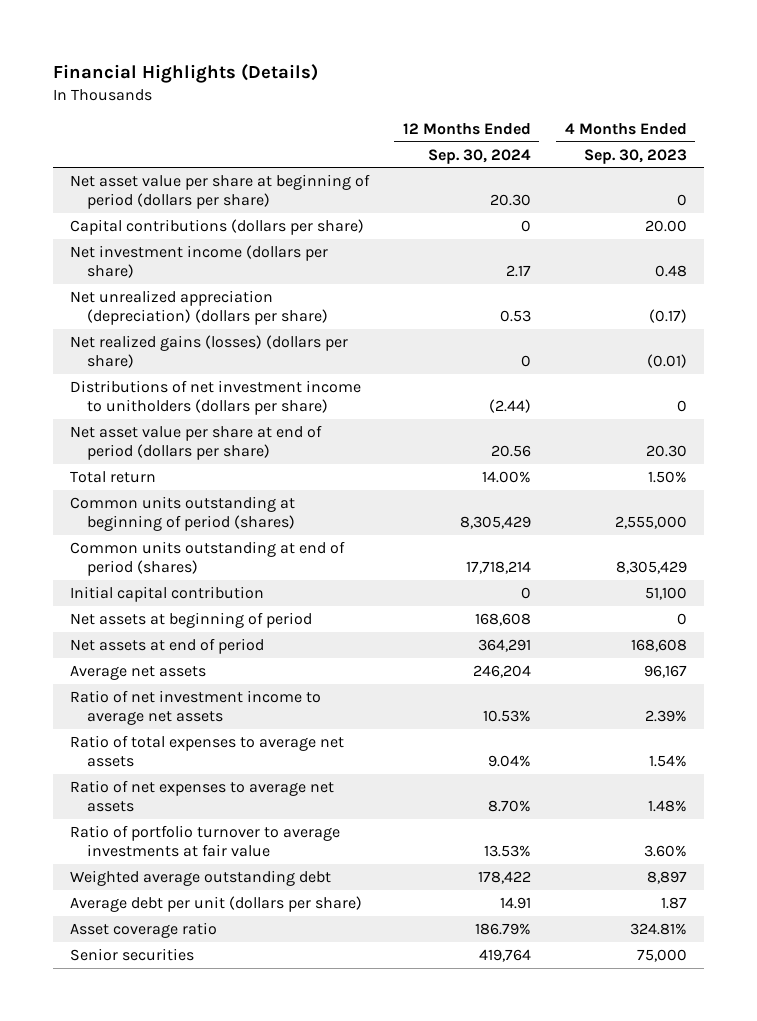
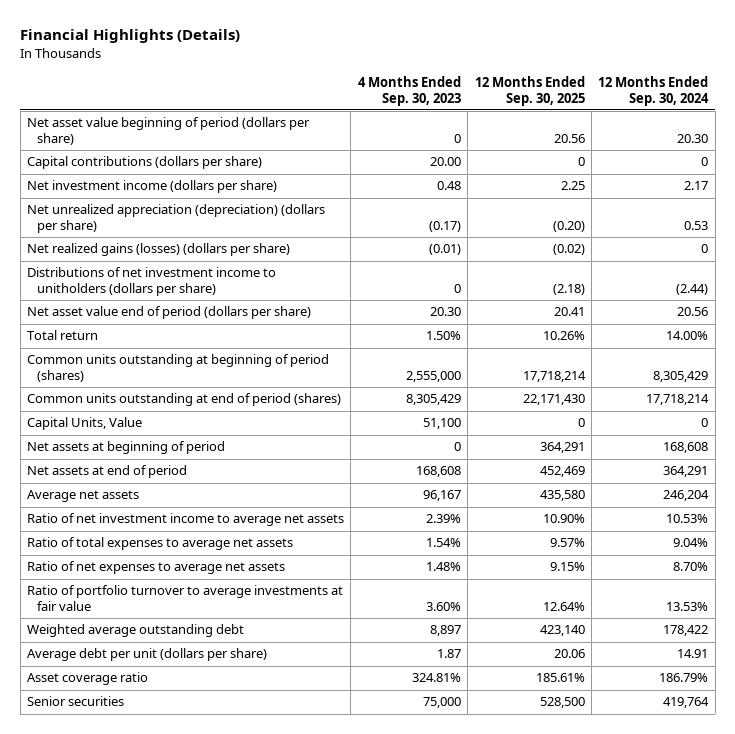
none -> [474,75,585,106] 12 Months Ended Sep. 30, 2025
[69,173,370,209] Net asset value per share at beginning of period (dollars per share) -> [27,117,311,146] Net asset value beginning of period (dollars per share)
[69,424,322,460] Net asset value per share at end of period (dollars per share) -> [27,306,312,320] Net asset value end of period (dollars per share)
[69,585,264,602] Initial capital contribution -> [27,417,143,431] Capital Units, Value

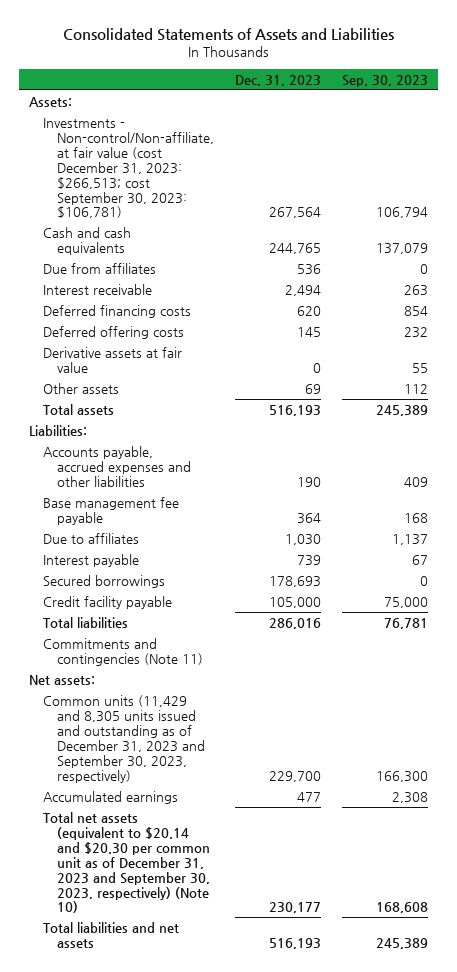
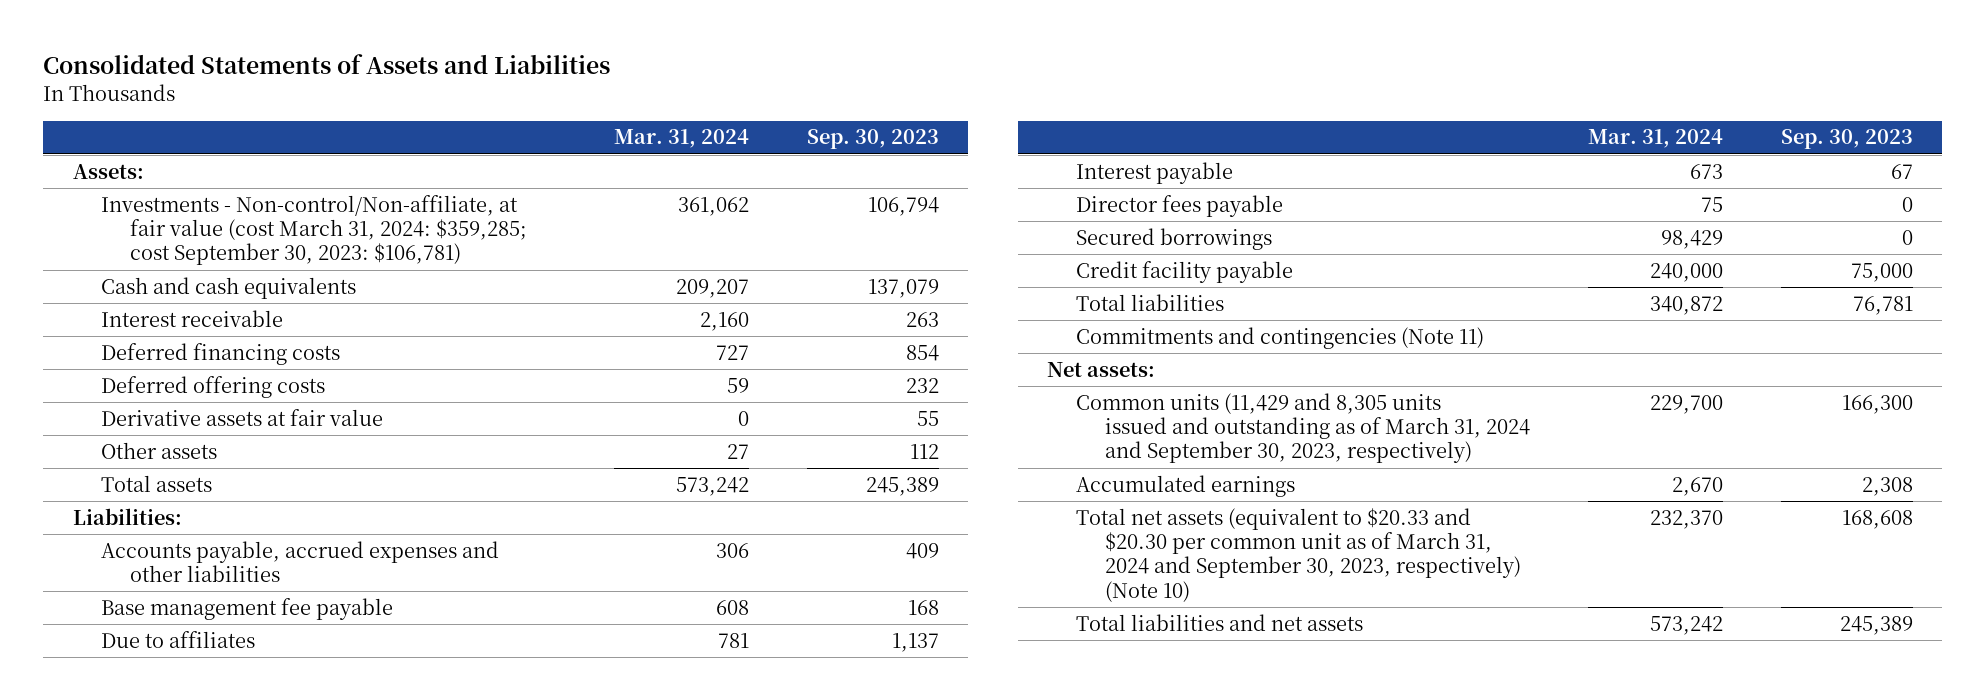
[235,74,322,86] Dec. 31, 2023 -> none
none -> [613,129,749,149] Mar. 31, 2024
[43,117,215,219] Investments - Non-control/Non-affiliate, at fair value (cost December 31, 2023: $266,513; cost September 30, 2023: $106,781) -> [101,194,528,266] Investments - Non-control/Non-affiliate, at fair value (cost March 31, 2024: $359,285; cost September 30, 2023: $106,781)
[43,262,157,274] Due from affiliates -> none
none -> [1075,194,1283,217] Director fees payable
[43,694,206,783] Common units (11,429 and 8,305 units issued and outstanding as of December 31, 2023 and September 30, 2023, respectively) -> [1075,392,1530,464] Common units (11,429 and 8,305 units issued and outstanding as of March 31, 2024 and September 30, 2023, respectively)
[43,811,211,914] Total net assets (equivalent to $20.14 and $20.30 per common unit as of December 31, 2023 and September 30, 2023, respectively) (Note 10) -> [1075,507,1521,602] Total net assets (equivalent to $20.33 and $20.30 per common unit as of March 31, 2024 and September 30, 2023, respectively) (Note 10)

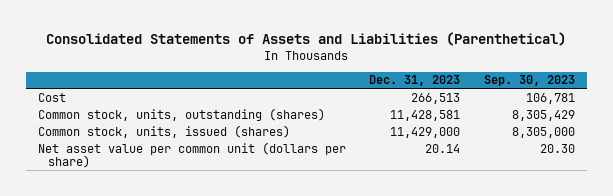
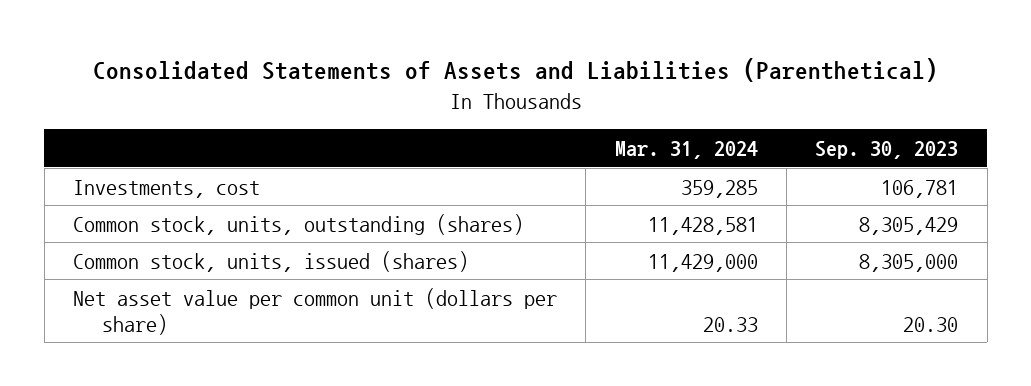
[369,75,461,87] Dec. 31, 2023 -> none
none -> [614,140,758,159] Mar. 31, 2024
[38,92,67,102] Cost -> [73,179,261,198] Investments, cost

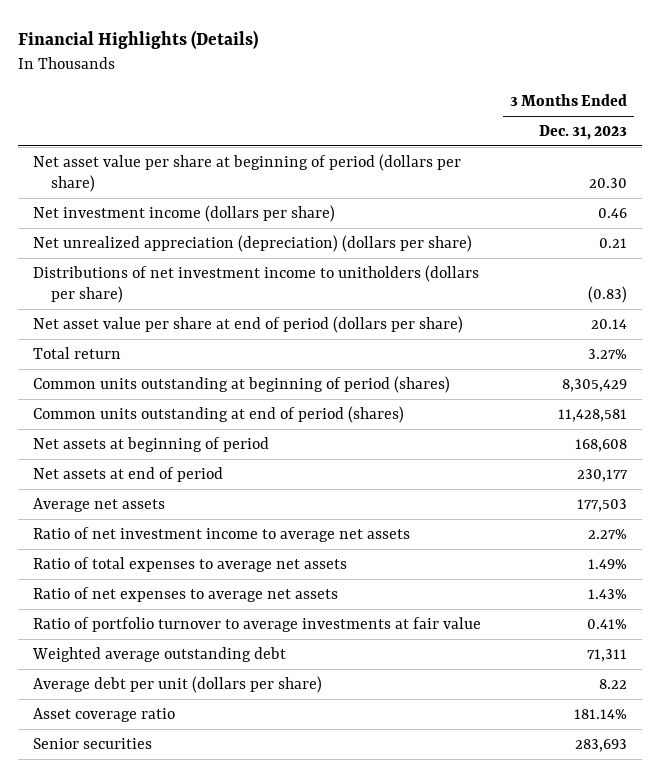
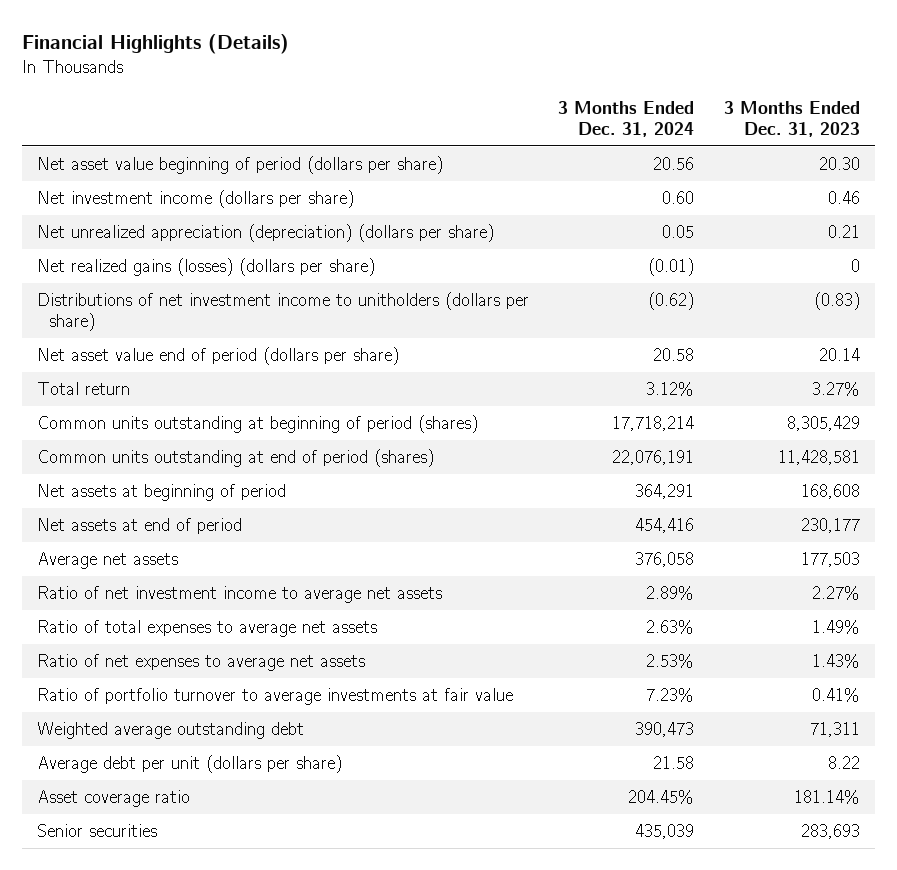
none -> [558,100,695,137] 3 Months Ended Dec. 31, 2024
[32,153,461,193] Net asset value per share at beginning of period (dollars per share) -> [36,156,443,175] Net asset value beginning of period (dollars per share)
none -> [36,258,375,277] Net realized gains (losses) (dollars per share)
[32,315,463,333] Net asset value per share at end of period (dollars per share) -> [36,347,399,366] Net asset value end of period (dollars per share)

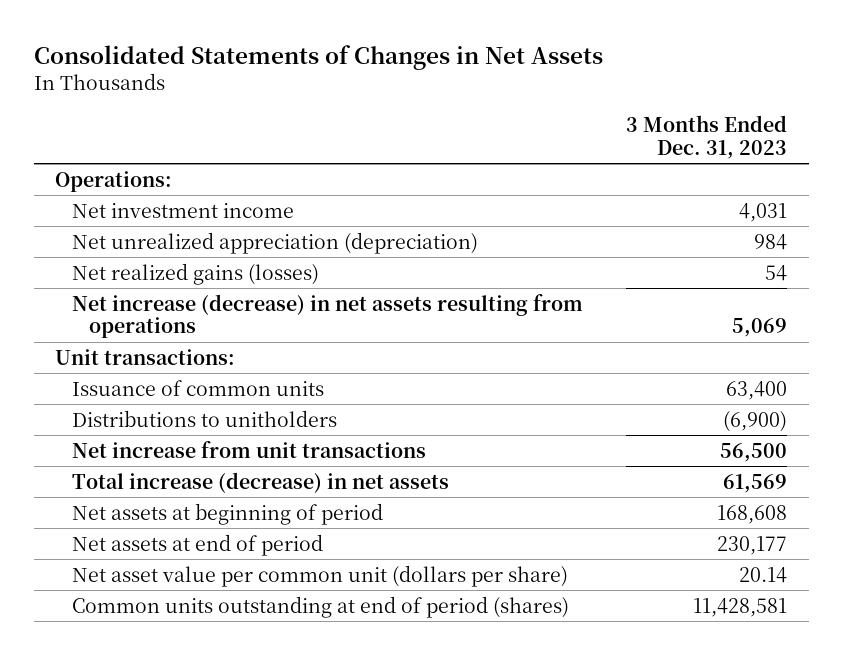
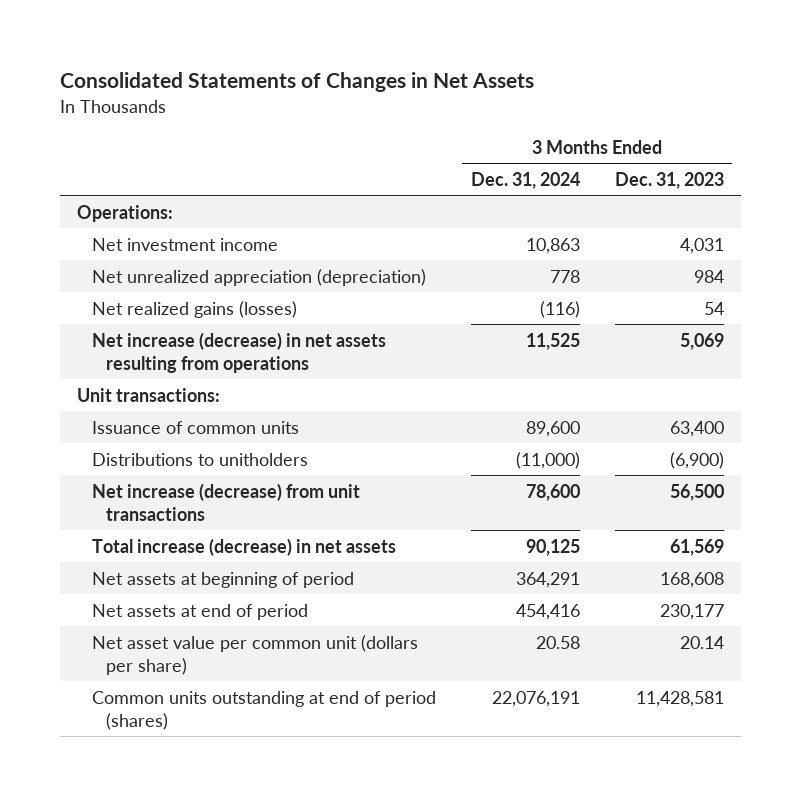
none -> [470,171,580,189] Dec. 31, 2024
[72,440,427,458] Net increase from unit transactions -> [91,482,360,521] Net increase (decrease) from unit transactions

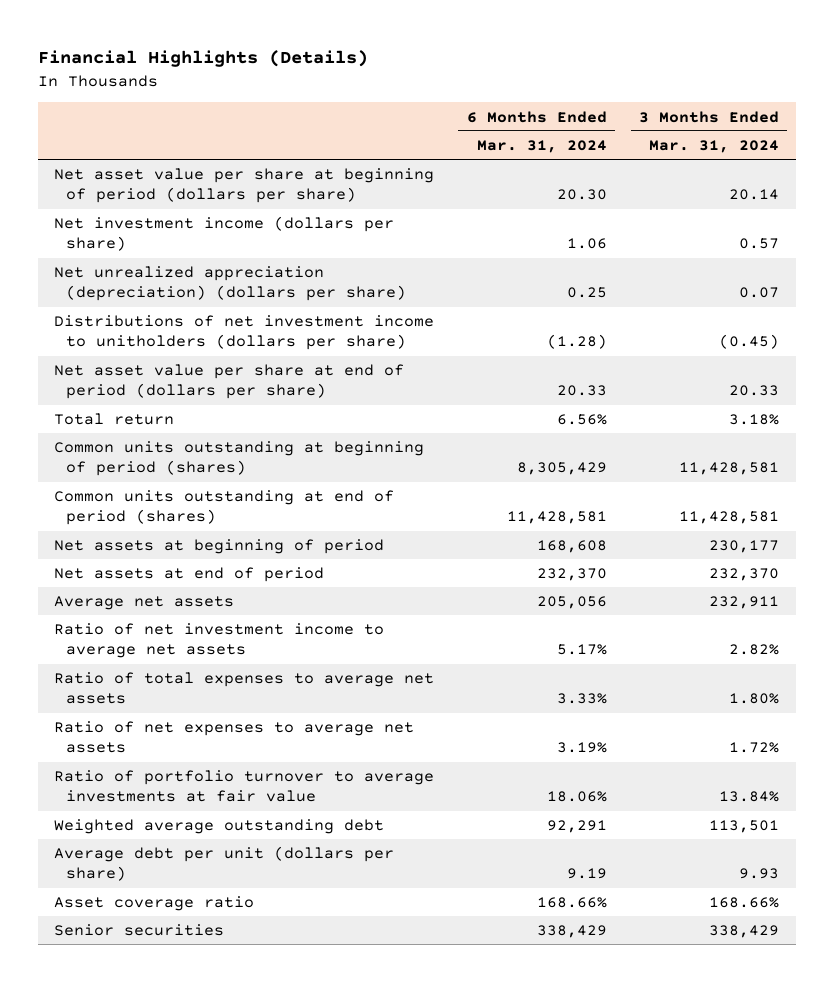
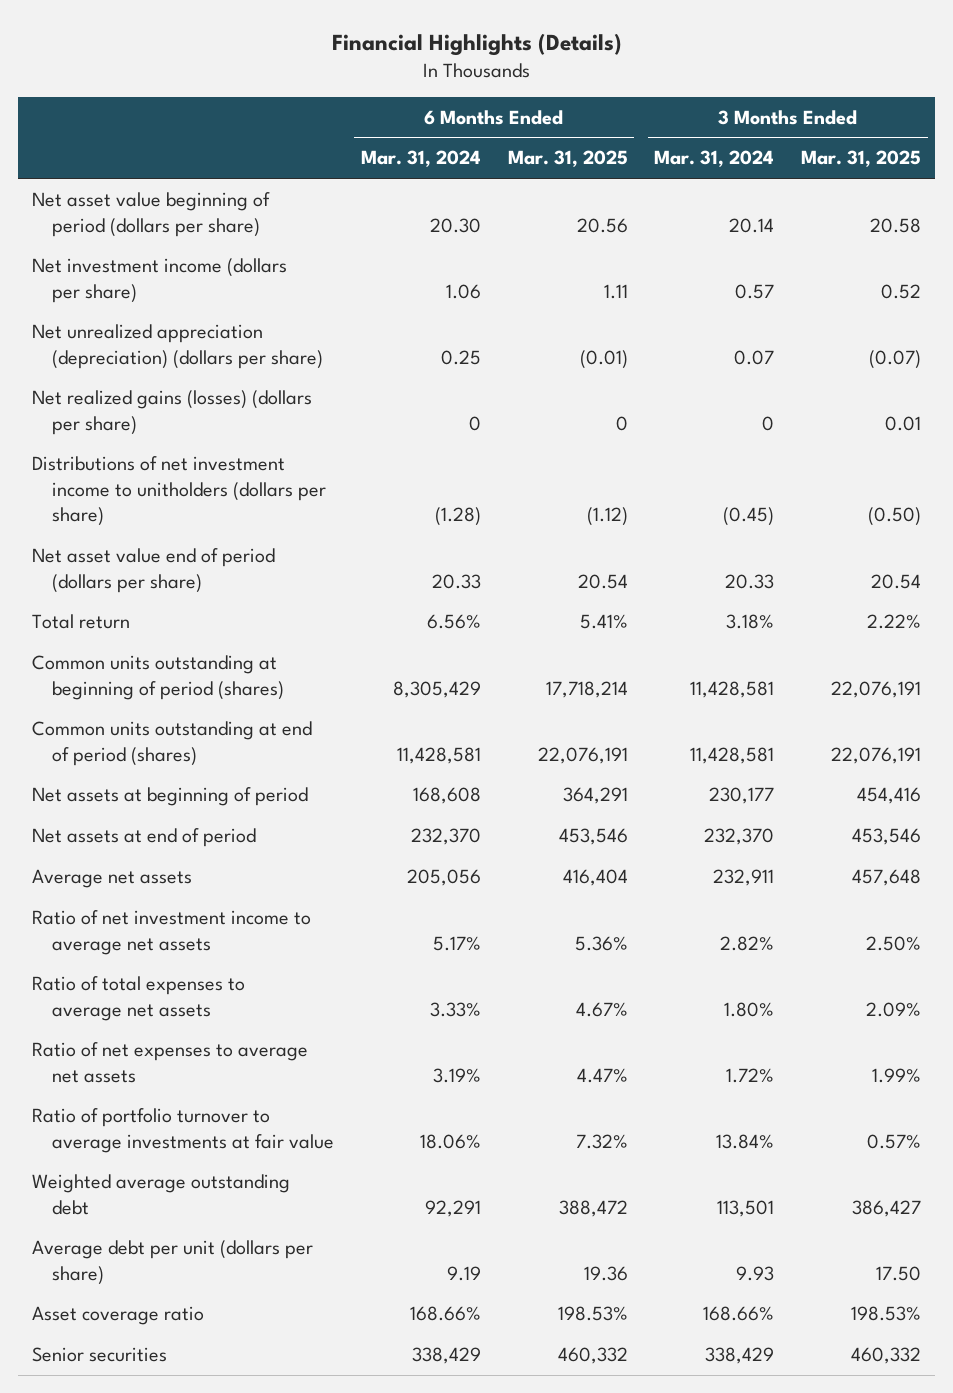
none -> [507,150,628,168] Mar. 31, 2025
none -> [801,150,922,168] Mar. 31, 2025
[53,168,434,204] Net asset value per share at beginning of period (dollars per share) -> [31,191,270,237] Net asset value beginning of period (dollars per share)
none -> [31,389,312,435] Net realized gains (losses) (dollars per share)
[53,364,404,400] Net asset value per share at end of period (dollars per share) -> [31,547,275,593] Net asset value end of period (dollars per share)

